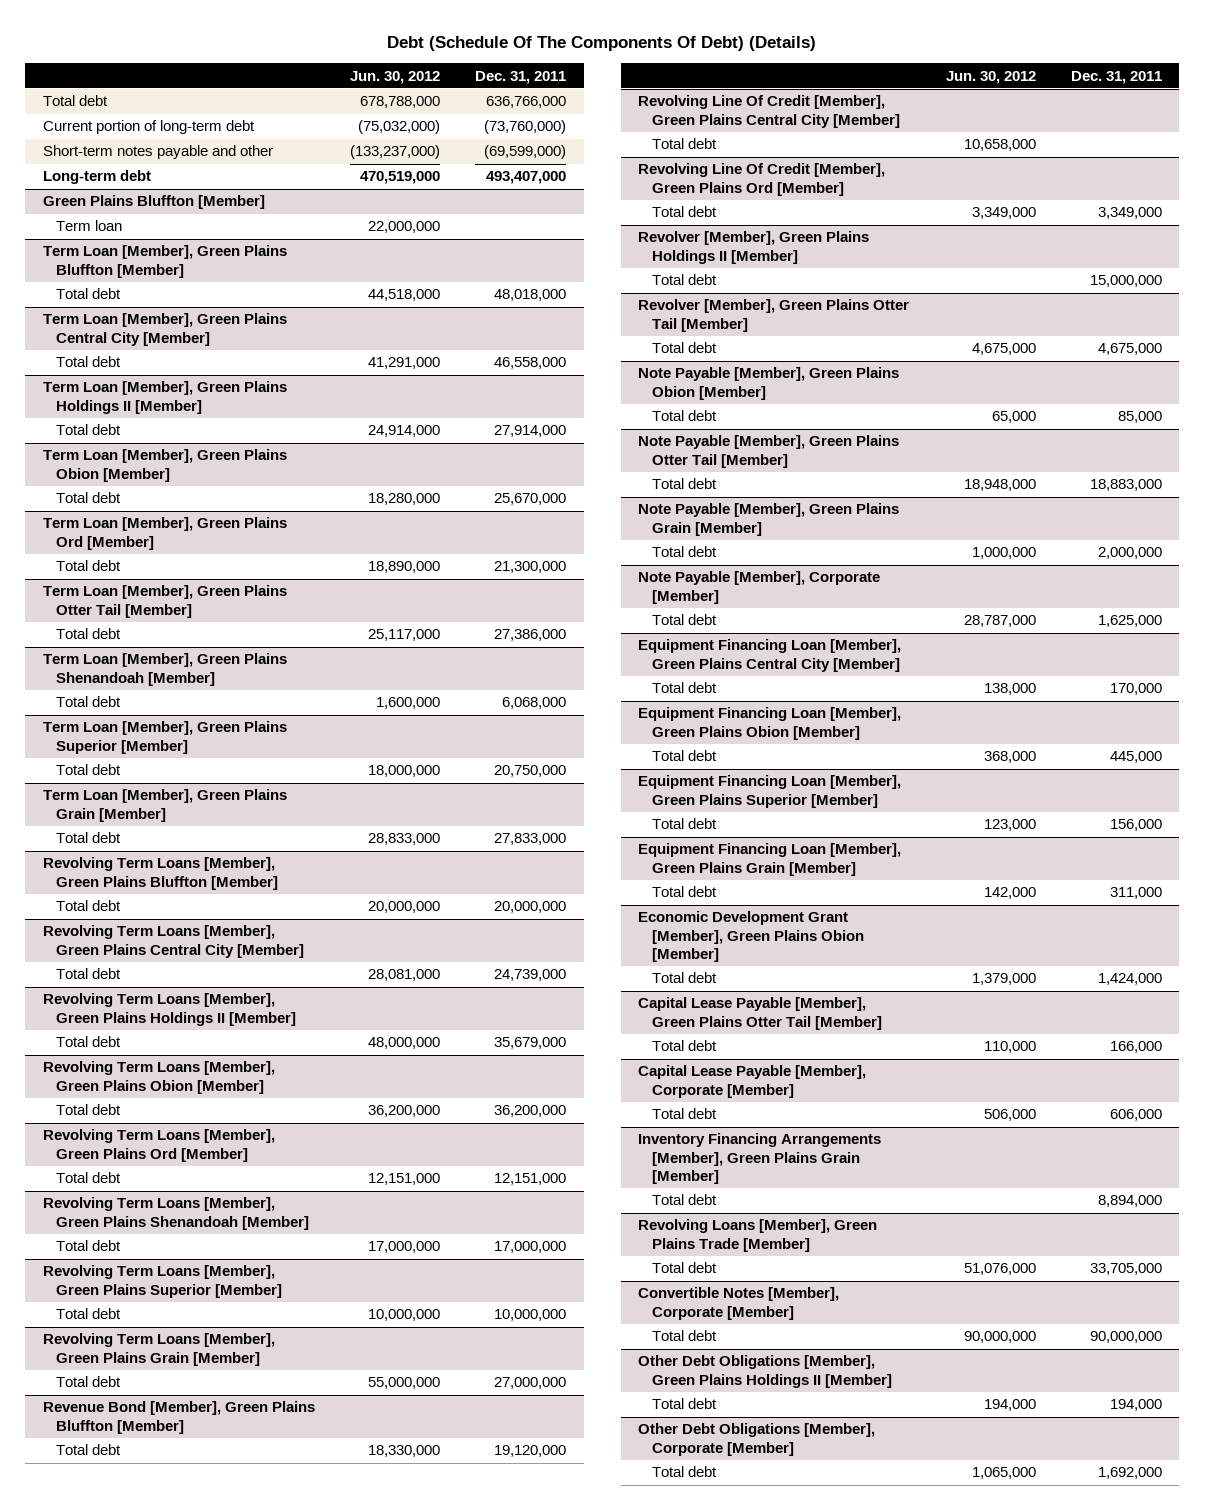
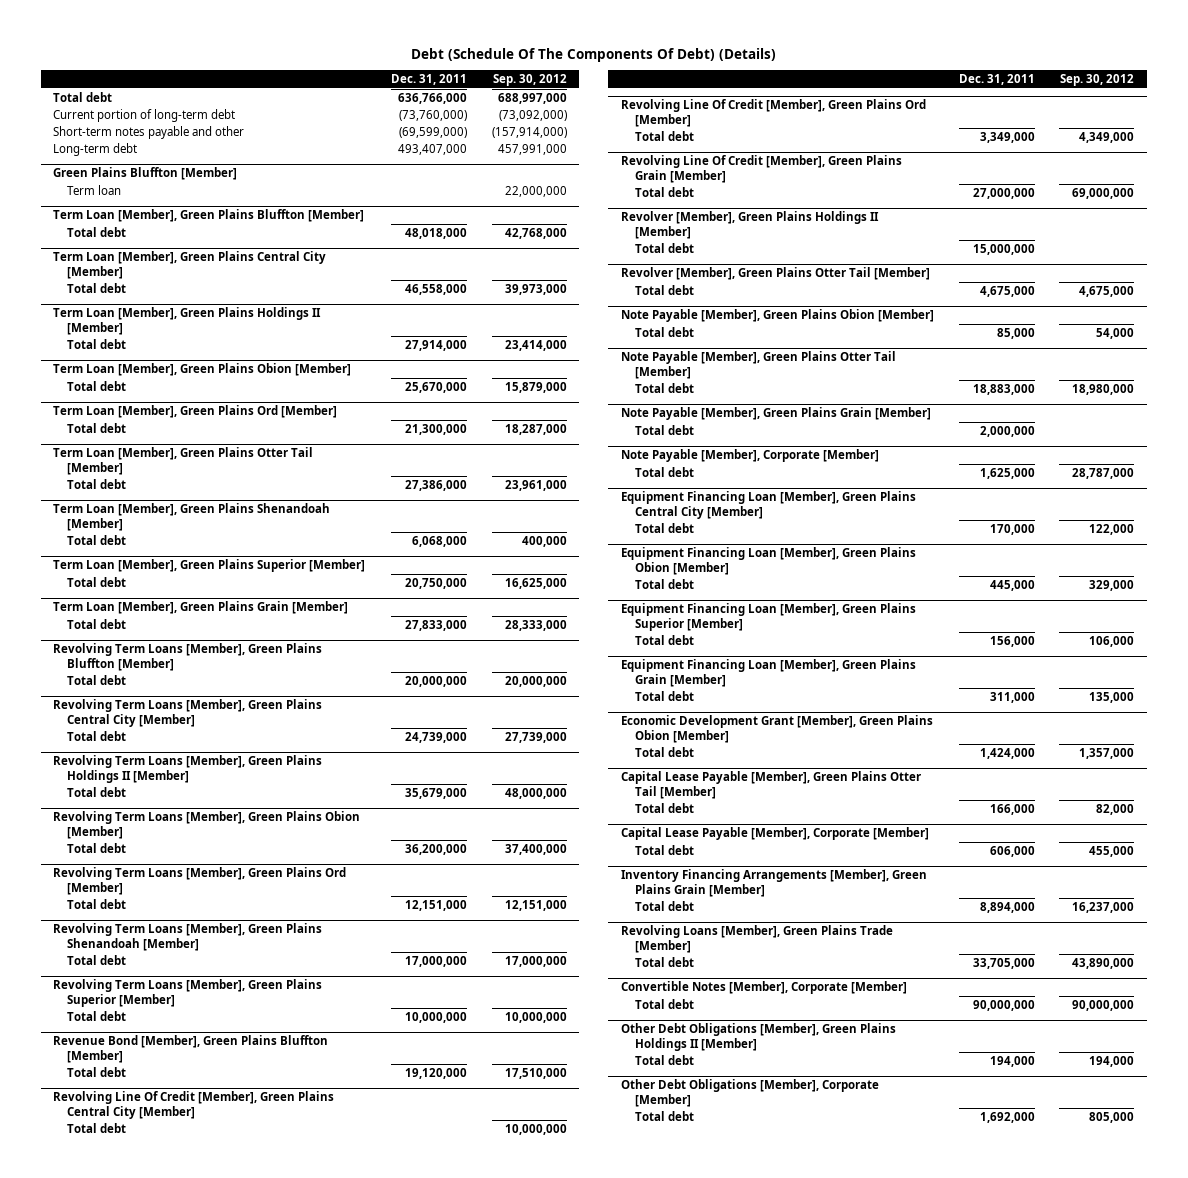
[349,70,440,84] Jun. 30, 2012 -> none
none -> [492,74,567,87] Sep. 30, 2012
[42,1333,275,1366] Revolving Term Loans [Member], Green Plains Grain [Member] -> none
[56,1376,122,1388] Total debt -> none
none -> [620,155,902,183] Revolving Line Of Credit [Member], Green Plains Grain [Member]
none -> [634,186,694,197] Total debt

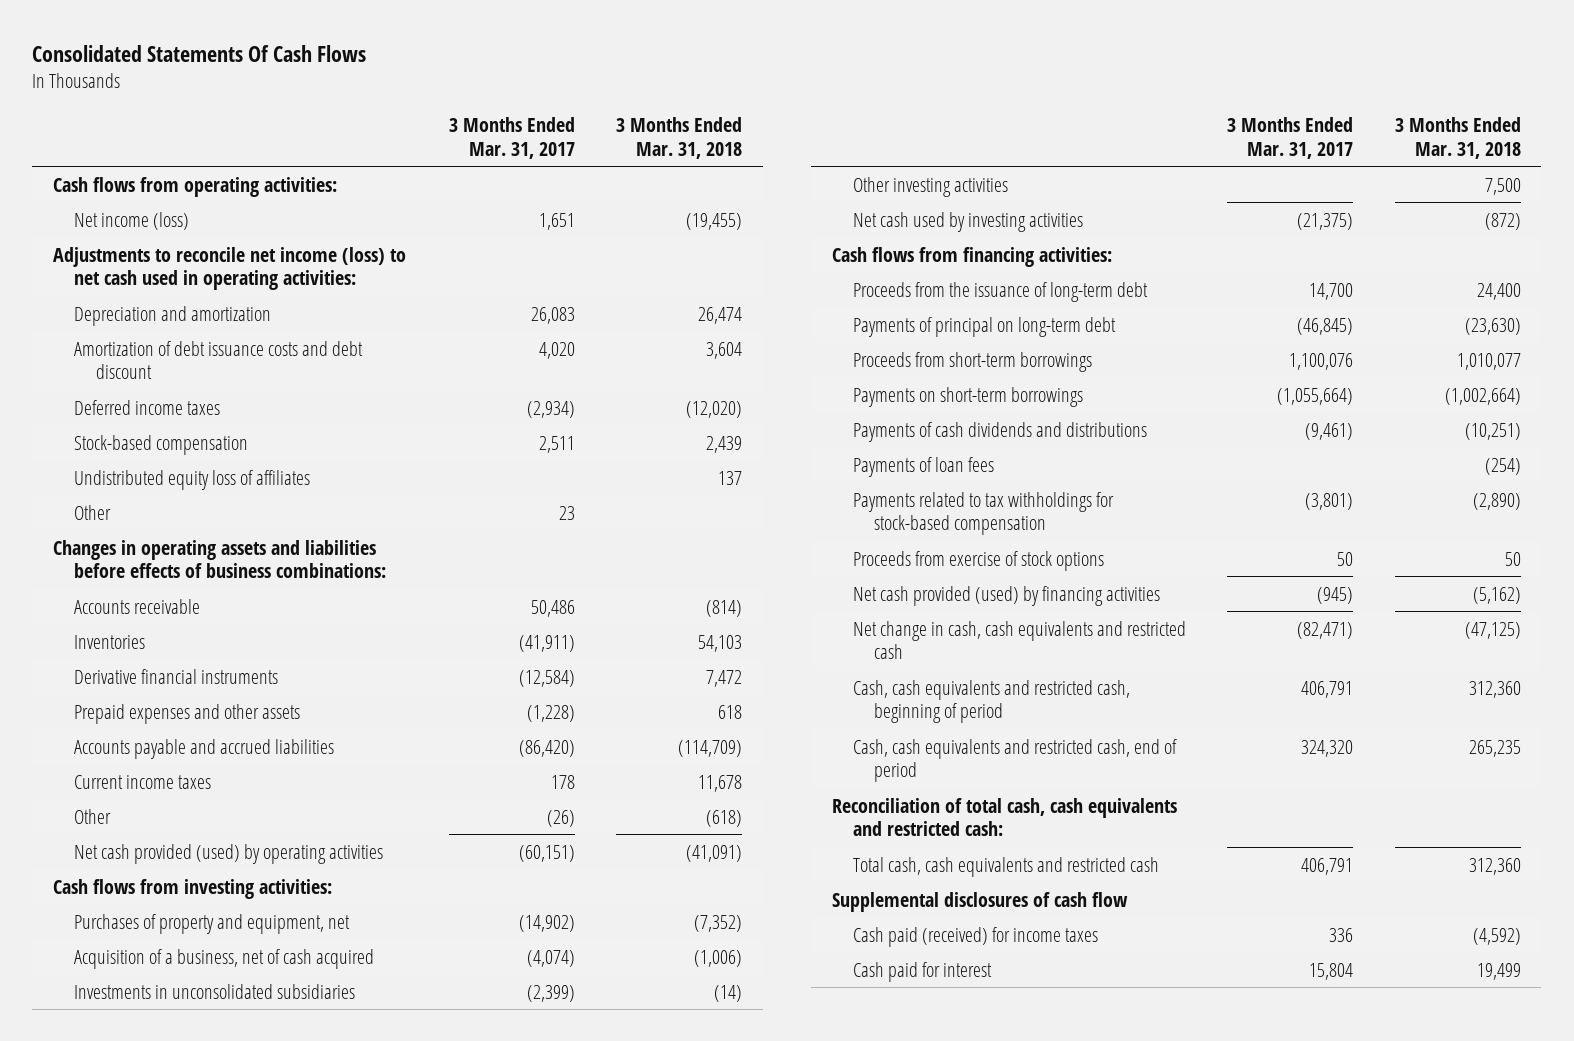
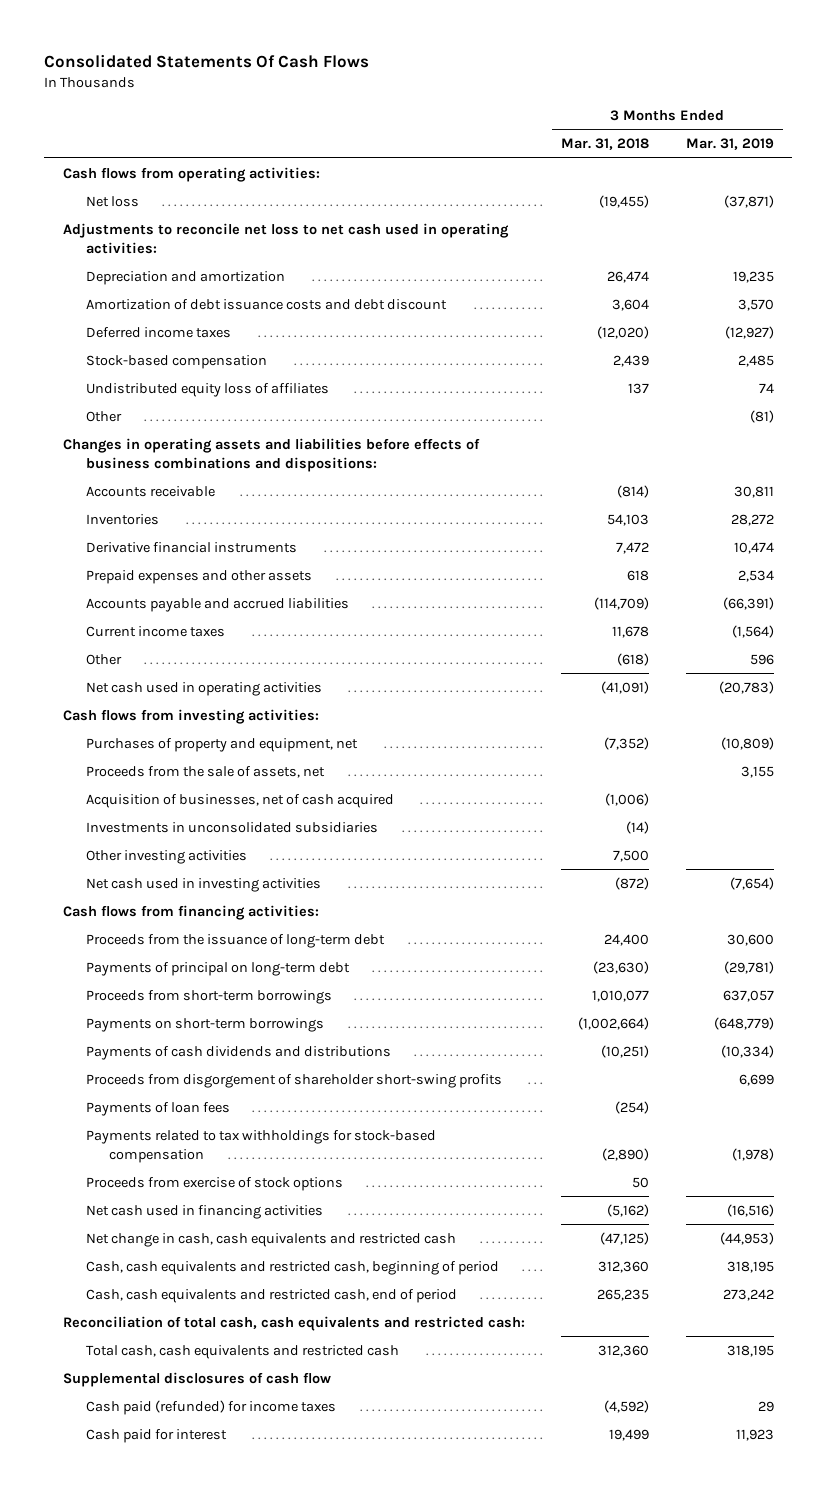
[448,116,575,159] 3 Months Ended Mar. 31, 2017 -> none
none -> [685,138,774,151] Mar. 31, 2019
[74,211,190,230] Net income (loss) -> [85,195,139,207] Net loss
[52,246,406,291] Adjustments to reconcile net income (loss) to net cash used in operating activities: -> [62,222,509,254] Adjustments to reconcile net loss to net cash used in operating activities:
[52,539,387,579] Changes in operating assets and liabilities before effects of business combinations: -> [62,437,480,472] Changes in operating assets and liabilities before effects of business combinations and dispositions:
[74,843,384,864] Net cash provided (used) by operating activities -> [85,681,322,696] Net cash used in operating activities
none -> [85,765,325,778] Proceeds from the sale of assets, net
[74,948,375,969] Acquisition of a business, net of cash acquired -> [85,793,394,808] Acquisition of businesses, net of cash acquired
[852,211,1083,232] Net cash used by investing activities -> [85,877,321,892] Net cash used in investing activities
none -> [85,1073,502,1088] Proceeds from disgorgement of shareholder short-swing profits
[852,585,1160,606] Net cash provided (used) by financing activities -> [85,1204,323,1219] Net cash used in financing activities
[852,926,1098,947] Cash paid (received) for income taxes -> [85,1399,336,1415] Cash paid (refunded) for income taxes

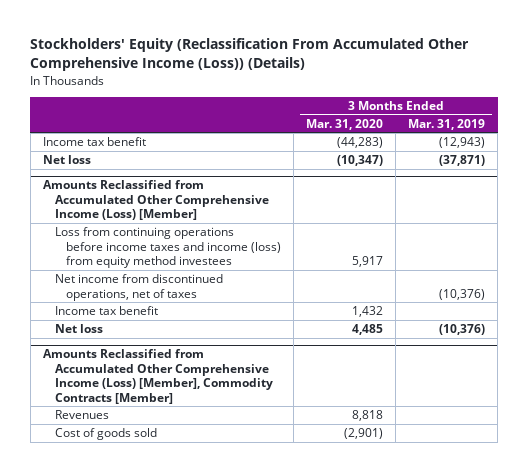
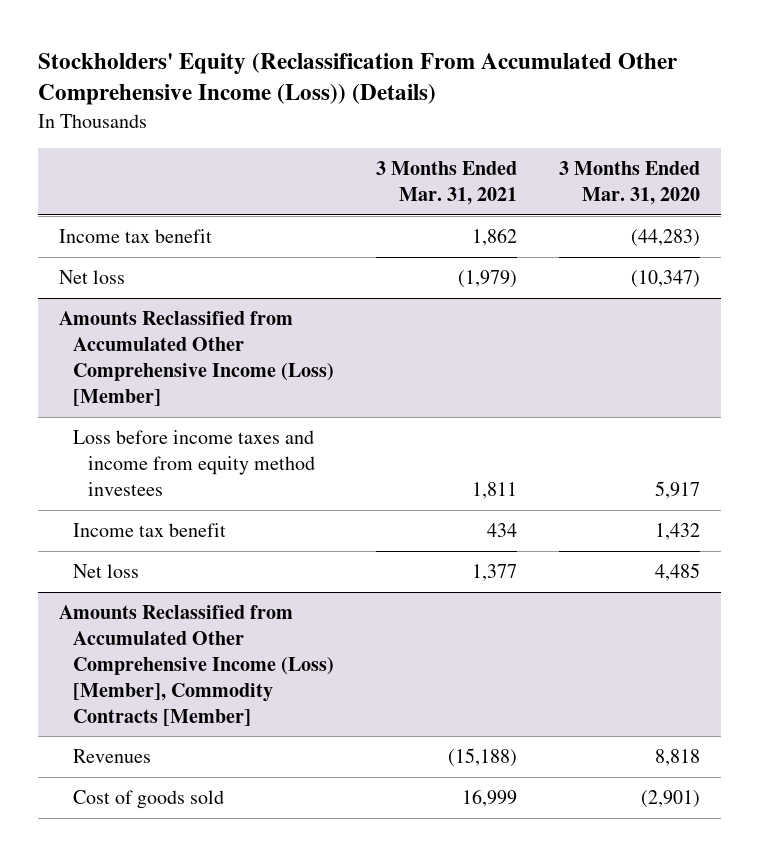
[408,118,486,130] Mar. 31, 2019 -> none
none -> [376,161,518,205] 3 Months Ended Mar. 31, 2021
[54,274,223,301] Net income from discontinued operations, net of taxes -> none
[54,227,282,269] Loss from continuing operations before income taxes and income (loss) from equity method investees -> [73,430,316,496] Loss before income taxes and income from equity method investees

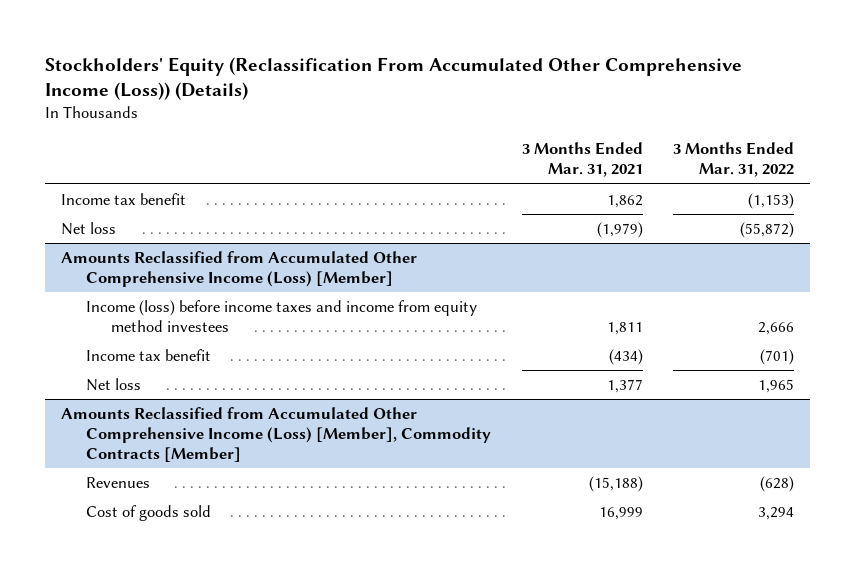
[559,161,701,205] 3 Months Ended Mar. 31, 2020 -> none
none -> [673,142,795,178] 3 Months Ended Mar. 31, 2022
[73,430,316,496] Loss before income taxes and income from equity method investees -> [85,300,477,332] Income (loss) before income taxes and income from equity method investees
[487,523,518,538] 434 -> [608,349,643,366] (434)

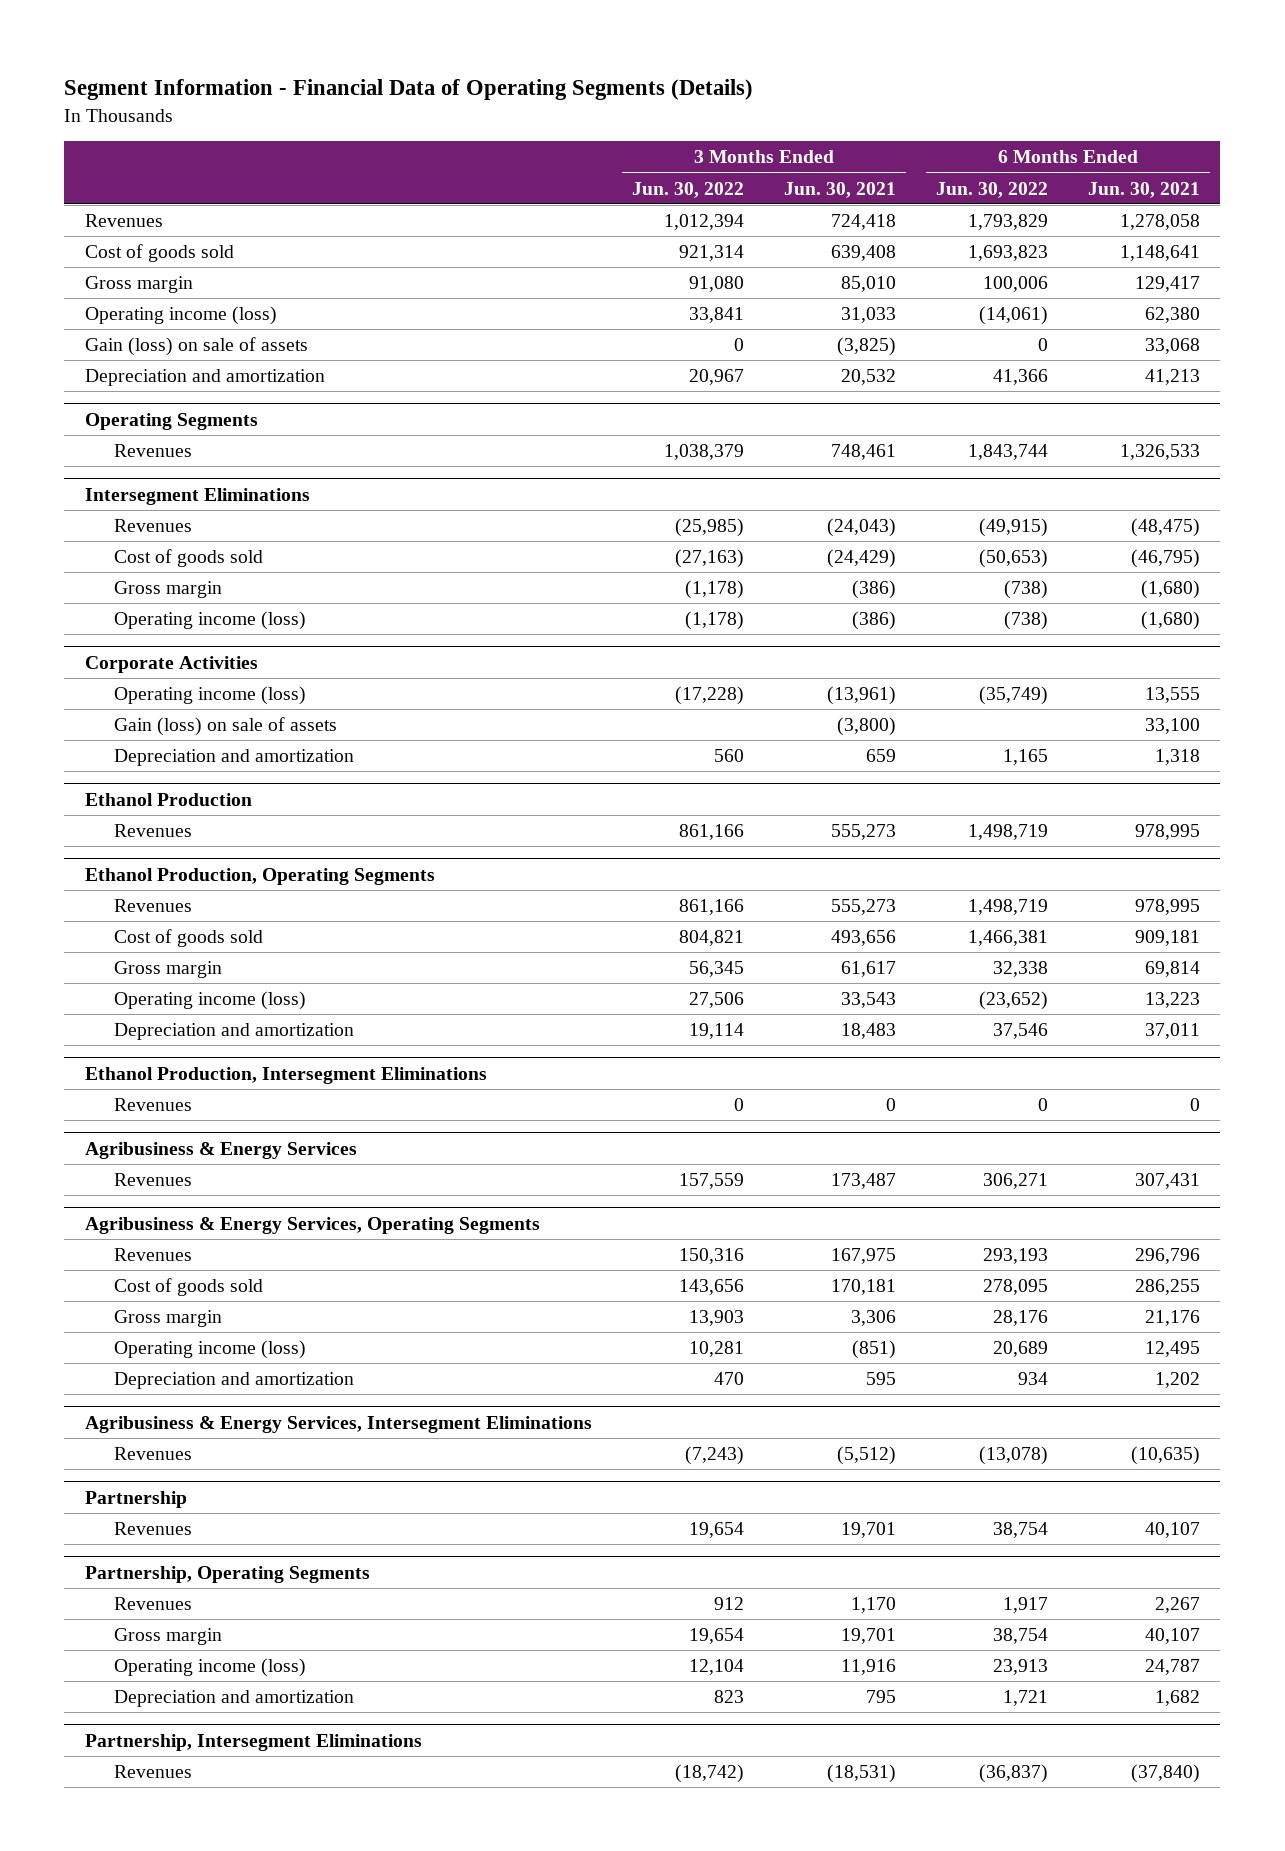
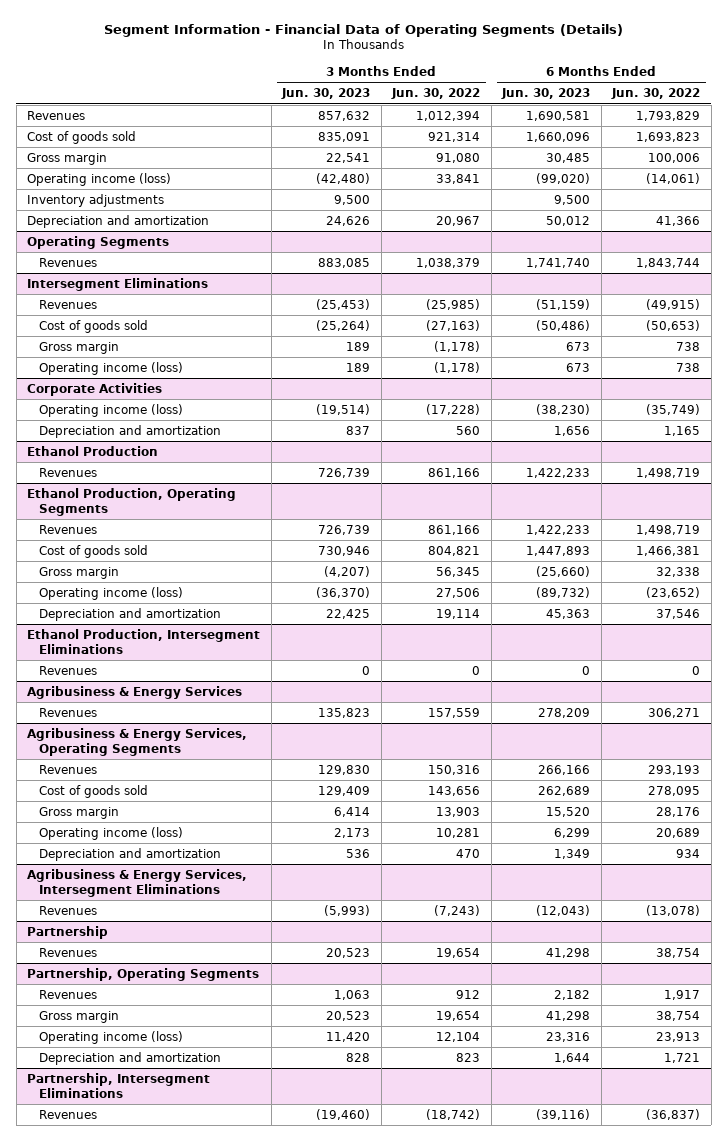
[783,181,896,198] Jun. 30, 2021 -> none
[1088,181,1201,198] Jun. 30, 2021 -> none
none -> [281,88,371,100] Jun. 30, 2023
none -> [501,88,591,100] Jun. 30, 2023
[84,337,308,357] Gain (loss) on sale of assets -> none
none -> [27,193,165,207] Inventory adjustments
[1004,580,1049,600] (738) -> [676,341,701,351] 738
[1004,611,1049,631] (738) -> [676,362,701,372] 738
[114,717,338,737] Gain (loss) on sale of assets -> none

